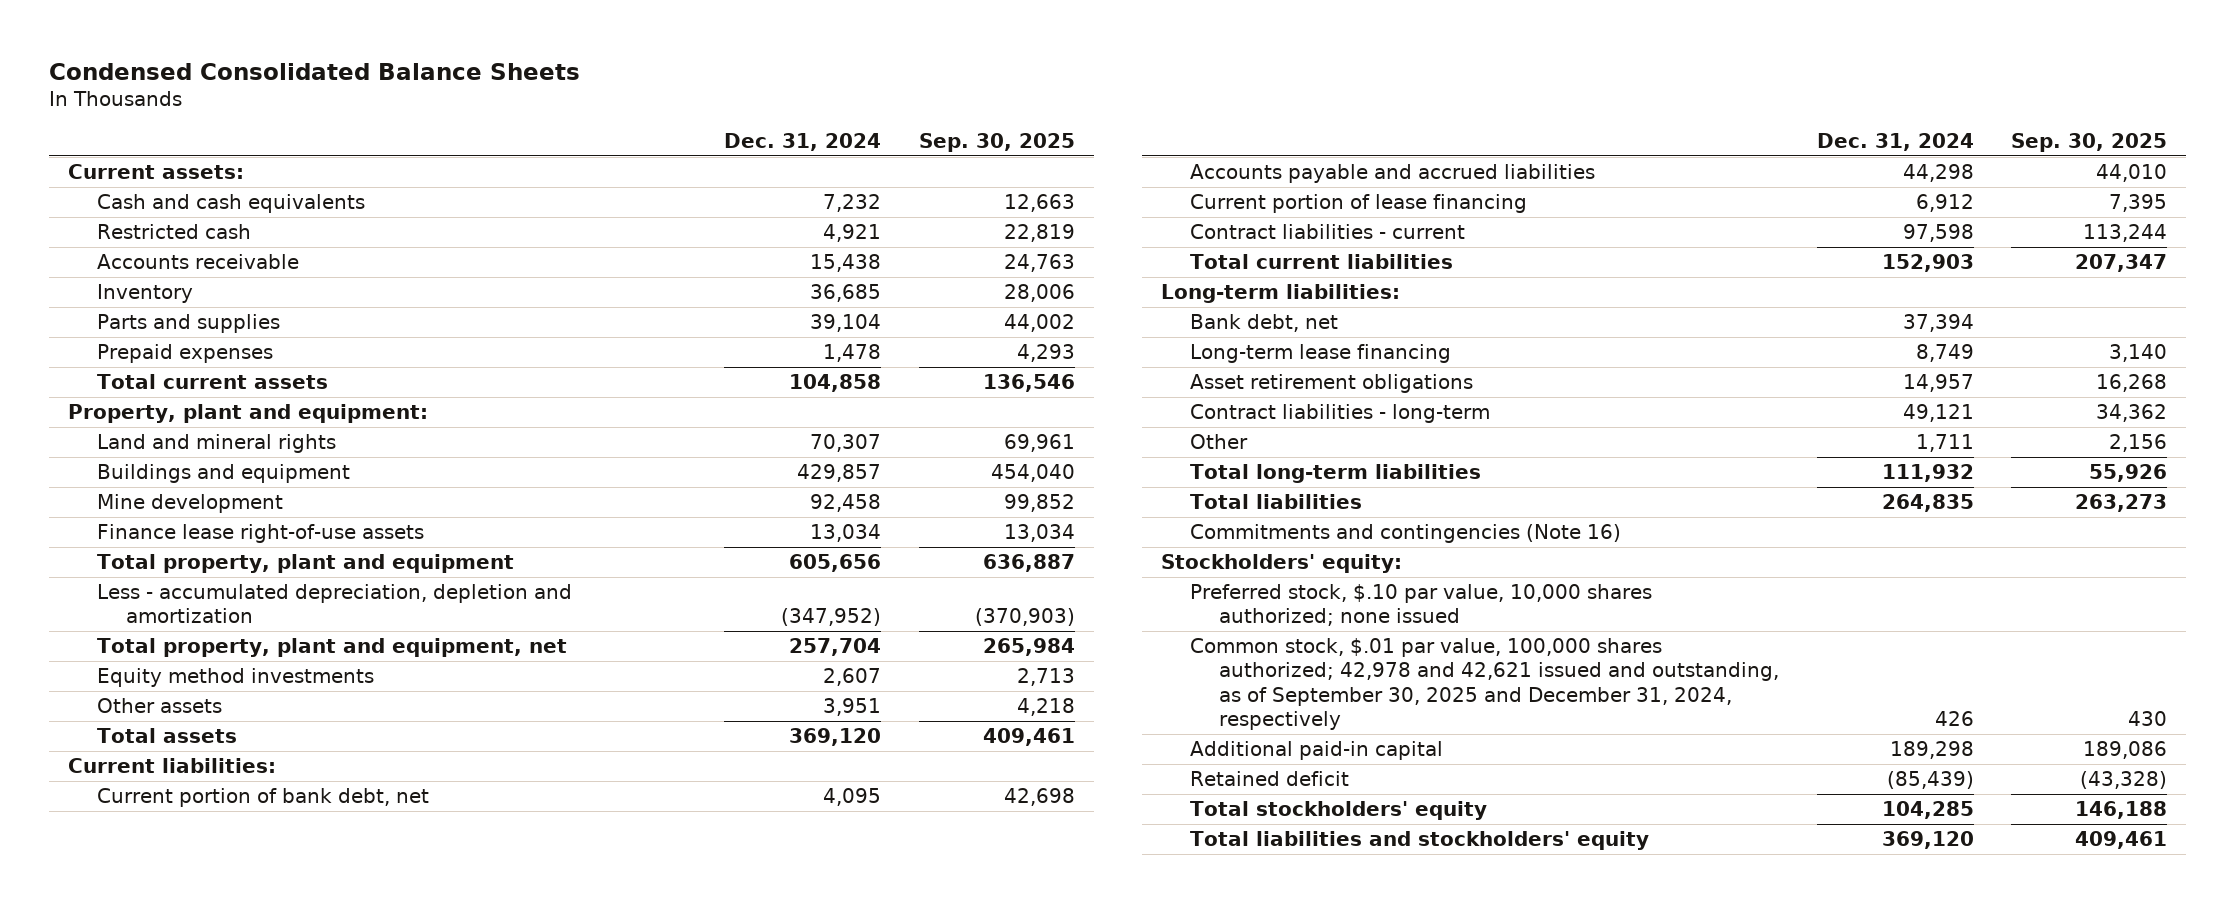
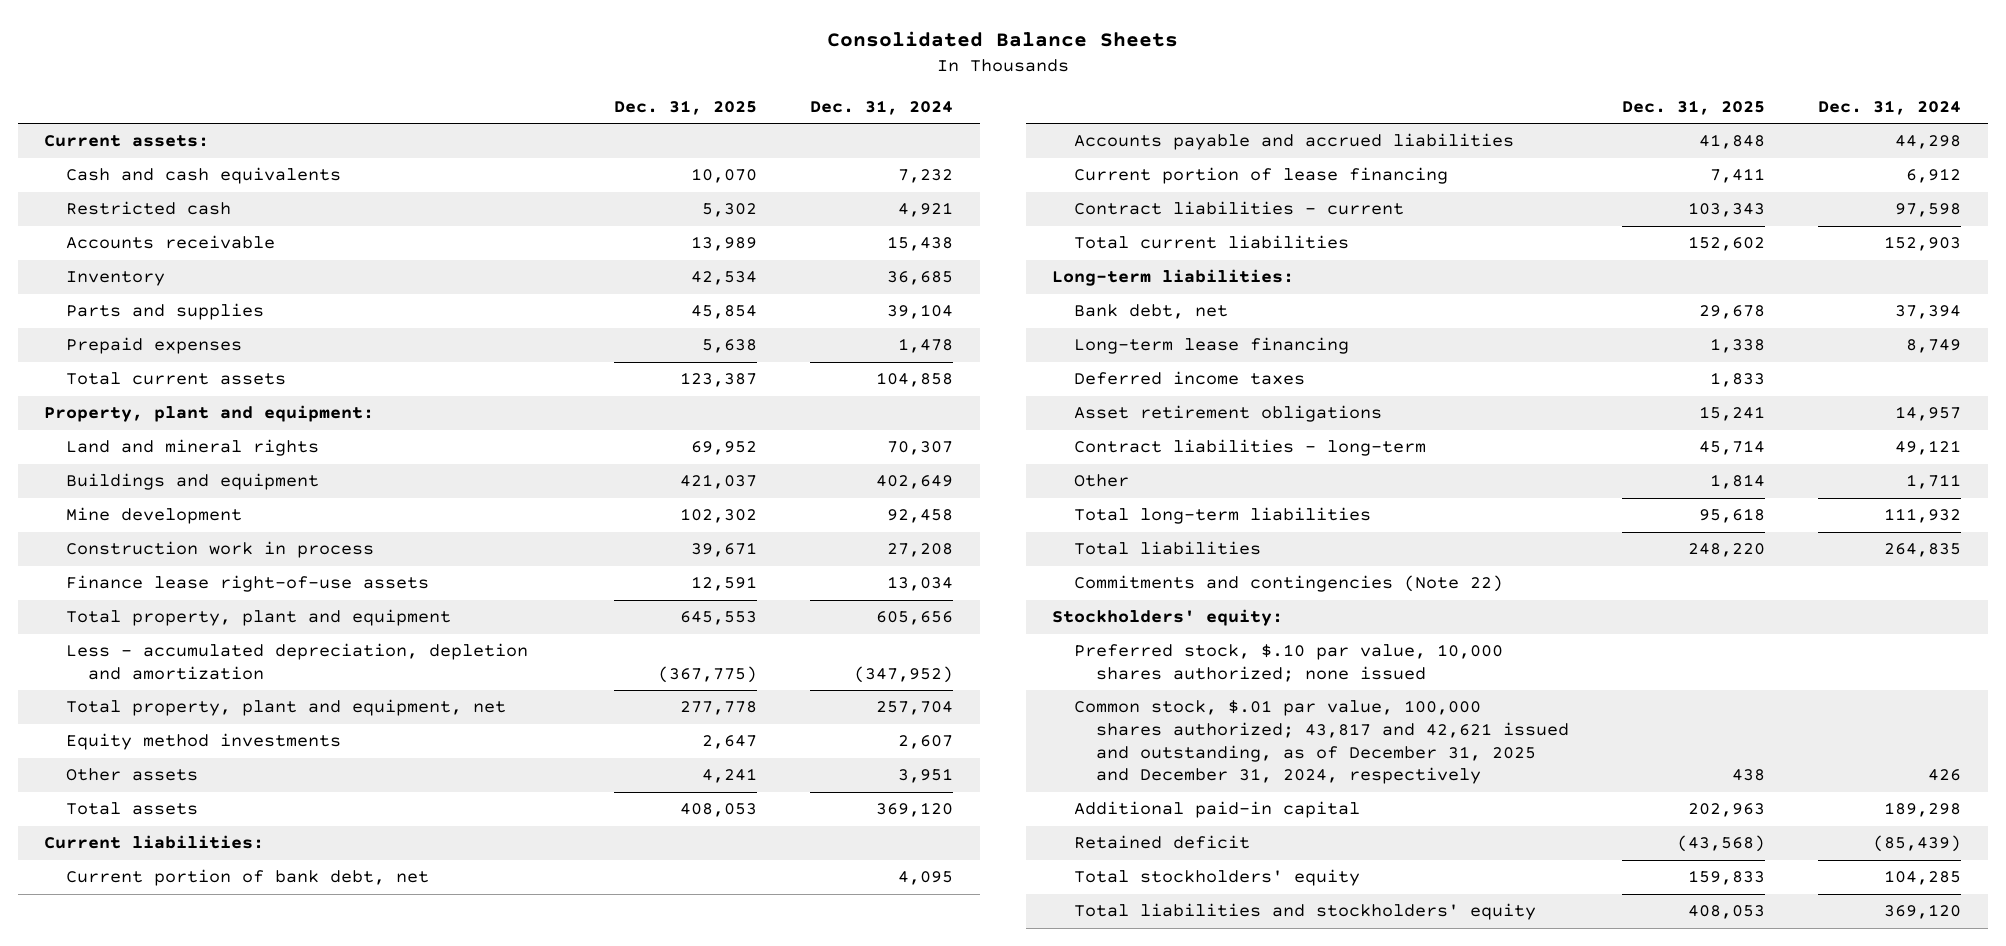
[49,62,581,80] Condensed Consolidated Balance Sheets -> [826,31,1178,48] Consolidated Balance Sheets
[918,132,1075,152] Sep. 30, 2025 -> none
none -> [614,100,758,116] Dec. 31, 2025
[797,464,882,483] 429,857 -> [876,475,954,490] 402,649
none -> [66,541,375,559] Construction work in process
none -> [1074,371,1306,386] Deferred income taxes
[1190,524,1622,544] Commitments and contingencies (Note 16) -> [1074,575,1504,593] Commitments and contingencies (Note 22)
[1190,638,1780,730] Common stock, $.01 par value, 100,000 shares authorized; 42,978 and 42,621 issued and outstanding, as of September 30, 2025 and December 31, 2024, respectively -> [1074,700,1570,785] Common stock, $.01 par value, 100,000 shares authorized; 43,817 and 42,621 issued and outstanding, as of December 31, 2025 and December 31, 2024, respectively

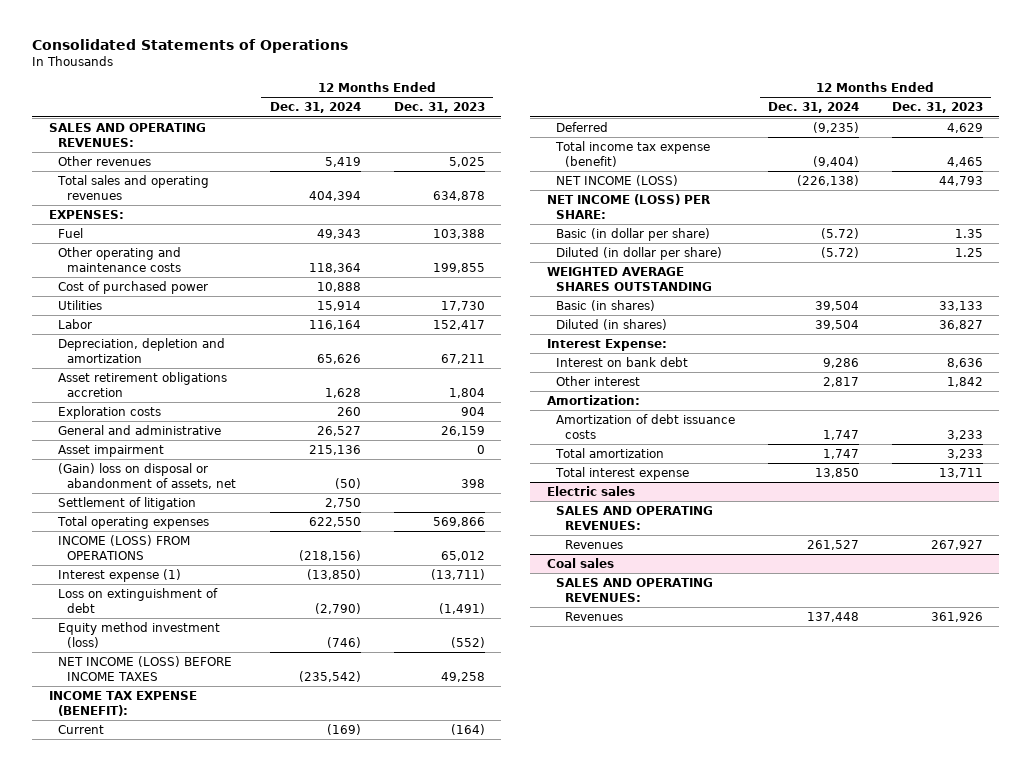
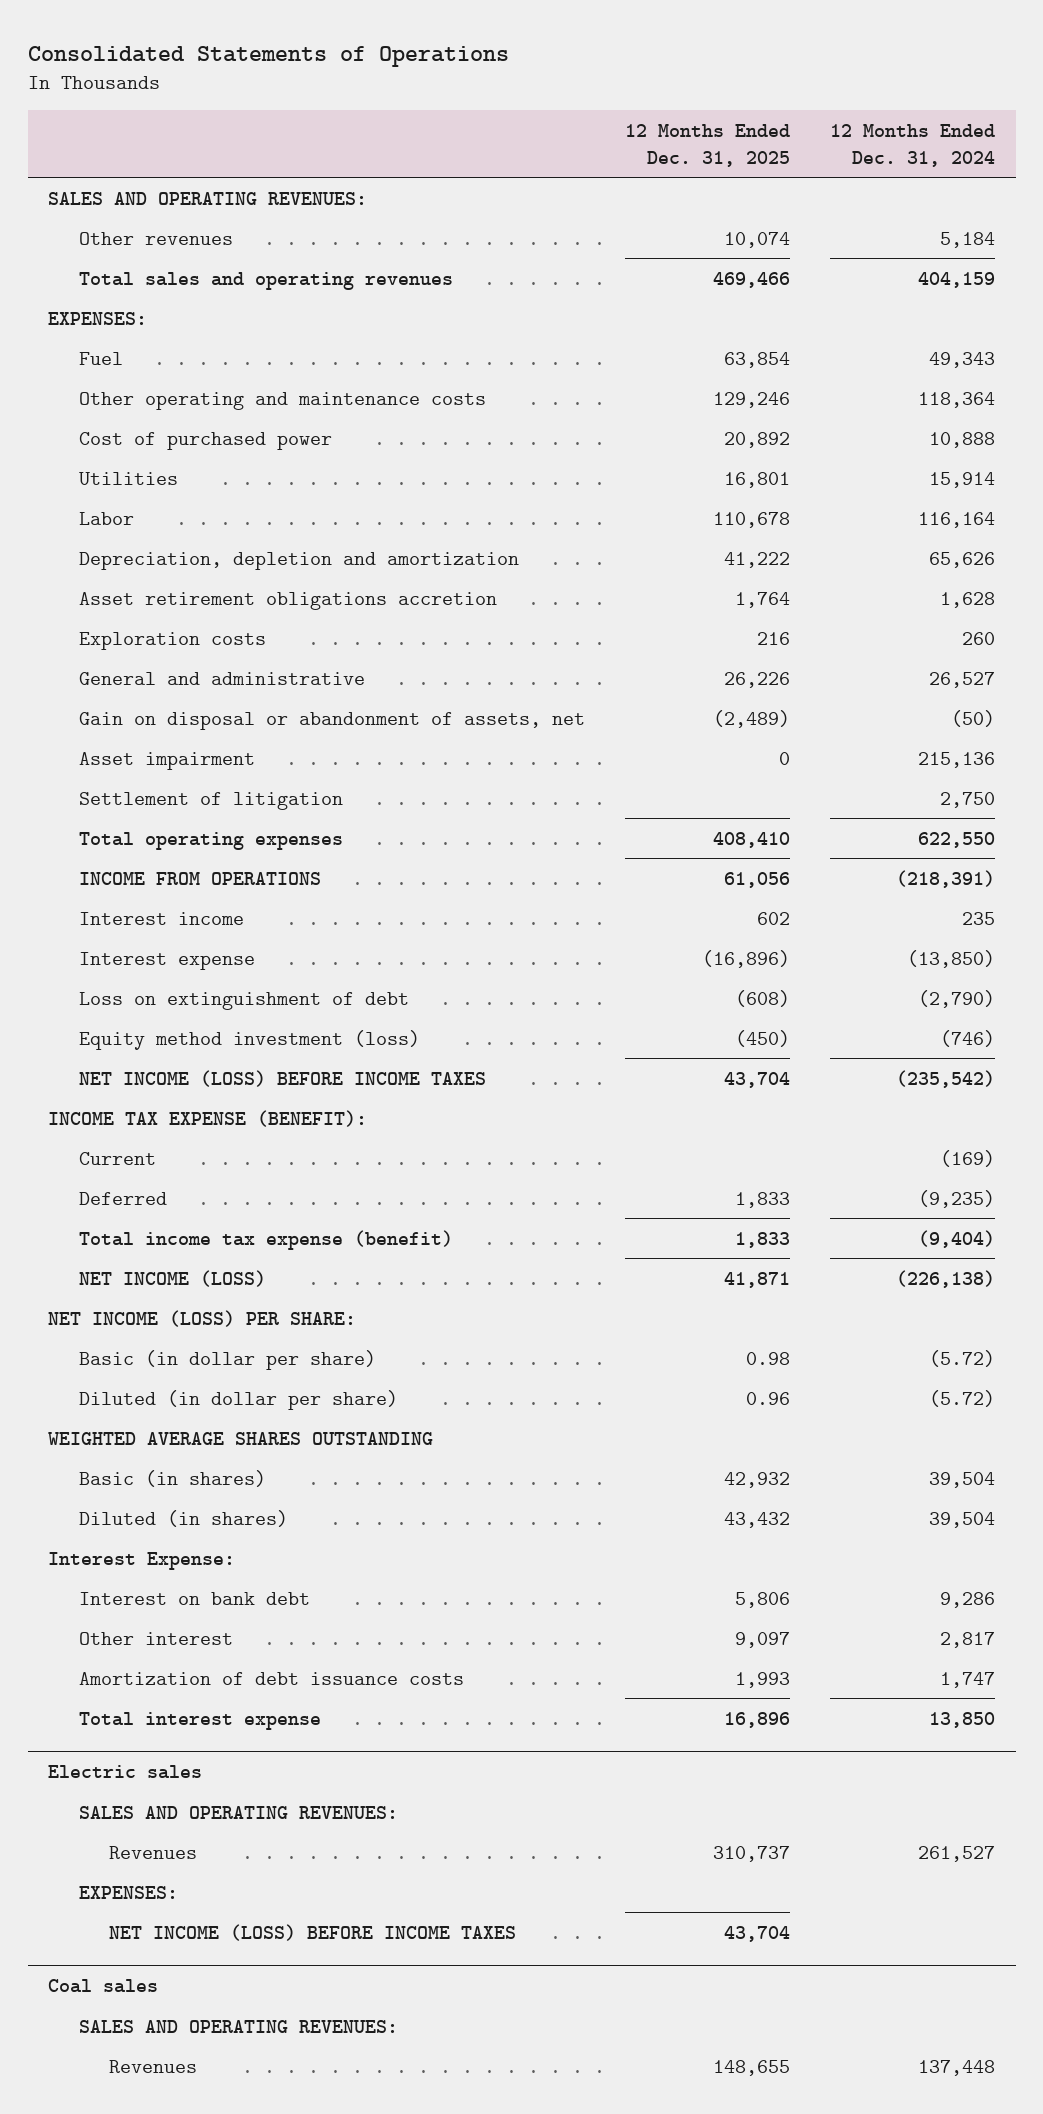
[393,102,485,114] Dec. 31, 2023 -> none
none -> [624,123,790,167] 12 Months Ended Dec. 31, 2025
[324,157,361,168] 5,419 -> [940,231,996,248] 5,184
[308,190,361,201] 404,394 -> [918,271,996,288] 404,159
none -> [78,711,585,730] Gain on disposal or abandonment of assets, net
[57,463,236,489] (Gain) loss on disposal or abandonment of assets, net -> none
[57,535,190,560] INCOME (LOSS) FROM OPERATIONS -> [78,871,321,885] INCOME FROM OPERATIONS
[298,549,361,561] (218,156) -> [896,869,996,888] (218,391)
none -> [78,911,244,925] Interest income
[57,569,181,583] Interest expense (1) -> [78,951,255,970] Interest expense
[546,395,640,406] Amortization: -> none
[554,448,664,459] Total amortization -> none
none -> [78,1885,178,1899] EXPENSES:
none -> [109,1923,517,1941] NET INCOME (LOSS) BEFORE INCOME TAXES

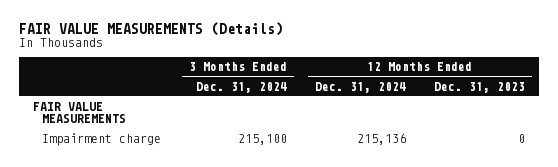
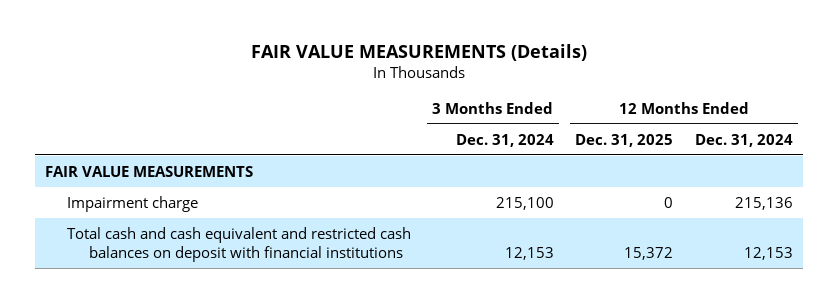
[434,81,526,93] Dec. 31, 2023 -> none
none -> [575,133,674,147] Dec. 31, 2025
none -> [67,226,412,262] Total cash and cash equivalent and restricted cash balances on deposit with financial institutions

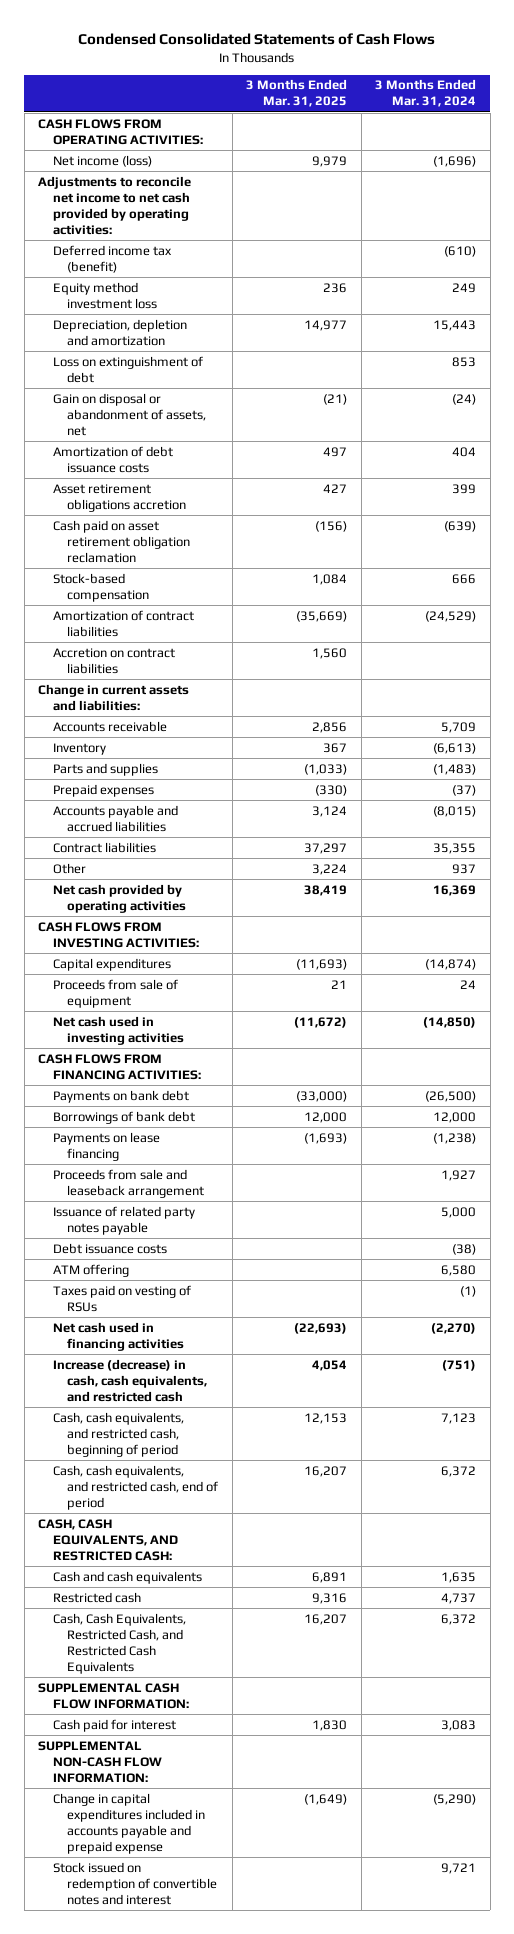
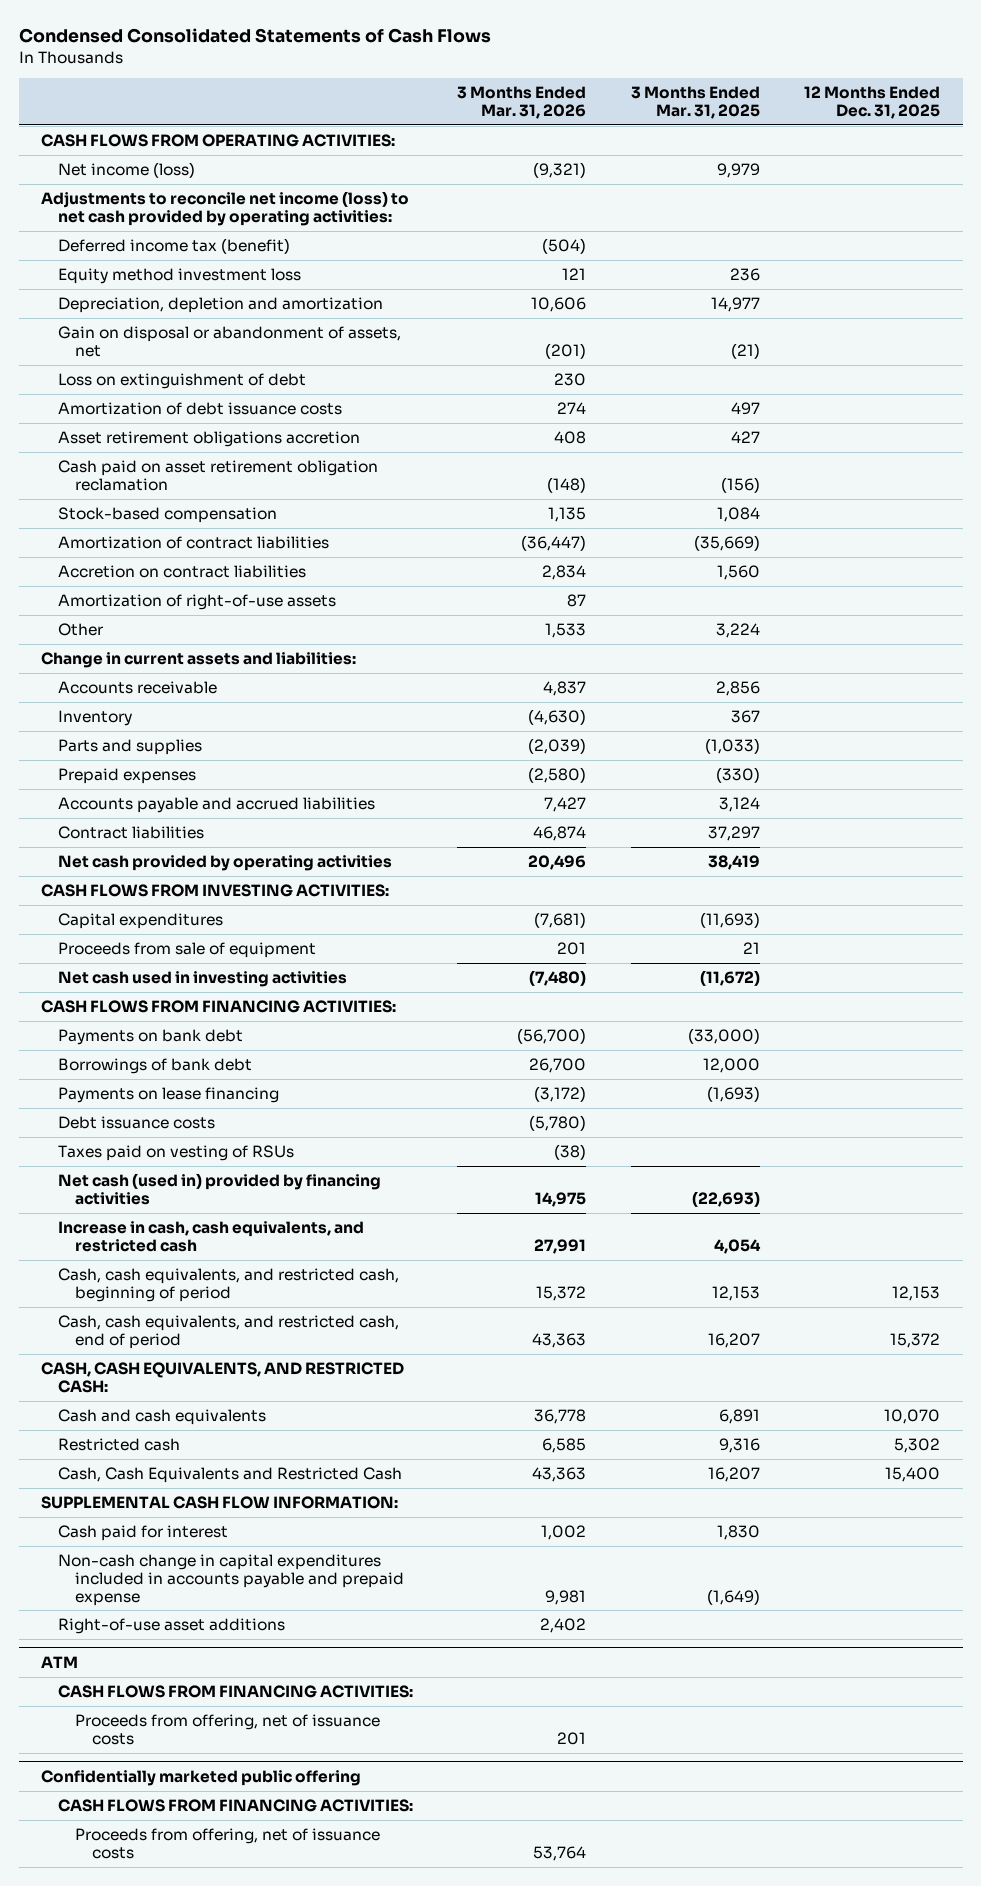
[375,79,477,108] 3 Months Ended Mar. 31, 2024 -> none
none -> [457,86,587,119] 3 Months Ended Mar. 31, 2026
none -> [804,86,941,119] 12 Months Ended Dec. 31, 2025
[38,175,192,235] Adjustments to reconcile net income to net cash provided by operating activities: -> [40,190,409,226] Adjustments to reconcile net income (loss) to net cash provided by operating activities:
[52,355,203,383] Loss on extinguishment of debt -> [57,372,306,389] Loss on extinguishment of debt
none -> [57,593,336,610] Amortization of right-of-use assets
[52,862,86,874] Other -> [57,622,103,636] Other
[52,1168,205,1198] Proceeds from sale and leaseback arrangement -> none
[52,1205,195,1235] Issuance of related party notes payable -> none
[52,1263,129,1277] ATM offering -> none
[52,1321,185,1351] Net cash used in financing activities -> [57,1172,381,1205] Net cash (used in) provided by financing activities
[52,1358,208,1402] Increase (decrease) in cash, cash equivalents, and restricted cash -> [57,1220,364,1252] Increase in cash, cash equivalents, and restricted cash
[52,1612,186,1674] Cash, Cash Equivalents, Restricted Cash, and Restricted Cash Equivalents -> [57,1466,402,1483] Cash, Cash Equivalents and Restricted Cash
[38,1740,162,1783] SUPPLEMENTAL NON-CASH FLOW INFORMATION: -> none
[52,1861,218,1905] Stock issued on redemption of convertible notes and interest -> none
[52,1792,206,1854] Change in capital expenditures included in accounts payable and prepaid expense -> [57,1553,404,1606] Non-cash change in capital expenditures included in accounts payable and prepaid expense
none -> [57,1617,285,1634] Right-of-use asset additions
none -> [40,1655,78,1668] ATM
none -> [57,1684,413,1698] CASH FLOWS FROM FINANCING ACTIVITIES:
none -> [74,1713,380,1745] Proceeds from offering, net of issuance costs
none -> [40,1769,361,1786] Confidentially marketed public offering
none -> [57,1798,413,1812] CASH FLOWS FROM FINANCING ACTIVITIES:
none -> [74,1827,380,1859] Proceeds from offering, net of issuance costs

